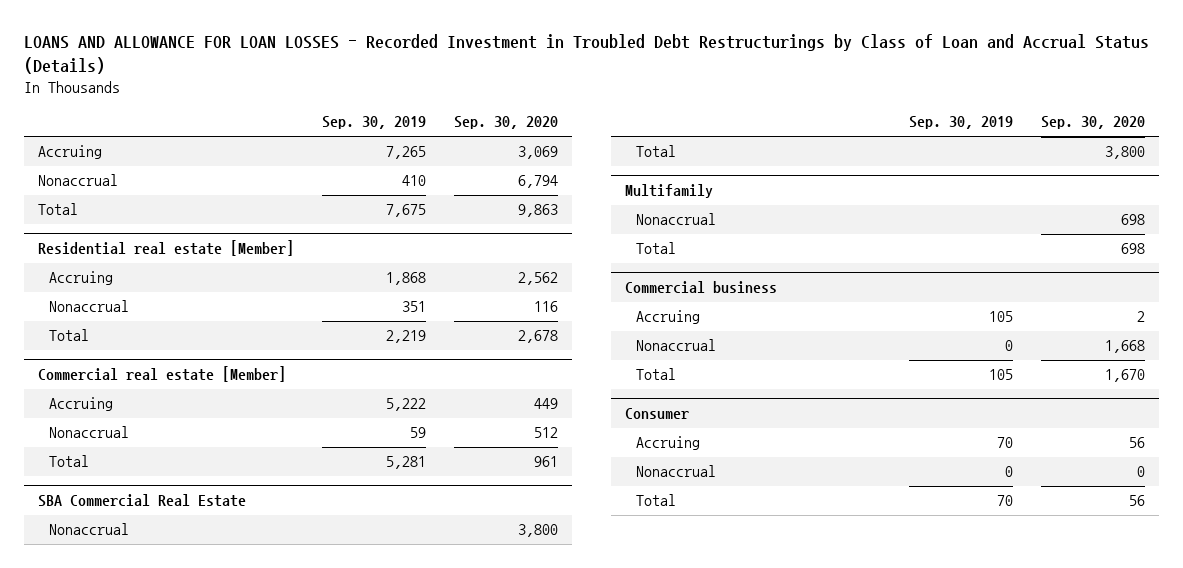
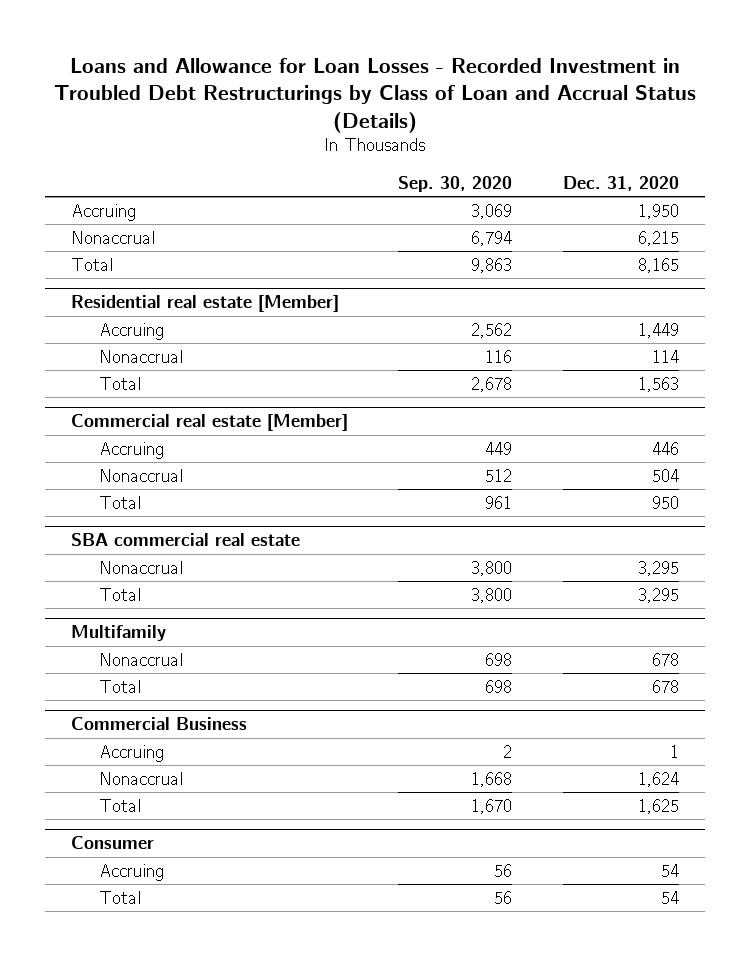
[23,34,1149,75] LOANS AND ALLOWANCE FOR LOAN LOSSES - Recorded Investment in Troubled Debt Restructurings by Class of Loan and Accrual Status (Details) -> [53,57,696,133] Loans and Allowance for Loan Losses - Recorded Investment in Troubled Debt Restructurings by Class of Loan and Accrual Status (Details)
[321,116,426,130] Sep. 30, 2019 -> none
none -> [563,175,680,191] Dec. 31, 2020
[37,494,246,508] SBA Commercial Real Estate -> [70,533,300,547] SBA commercial real estate
[624,281,777,295] Commercial business -> [70,717,247,731] Commercial Business
[636,465,717,478] Nonaccrual -> none

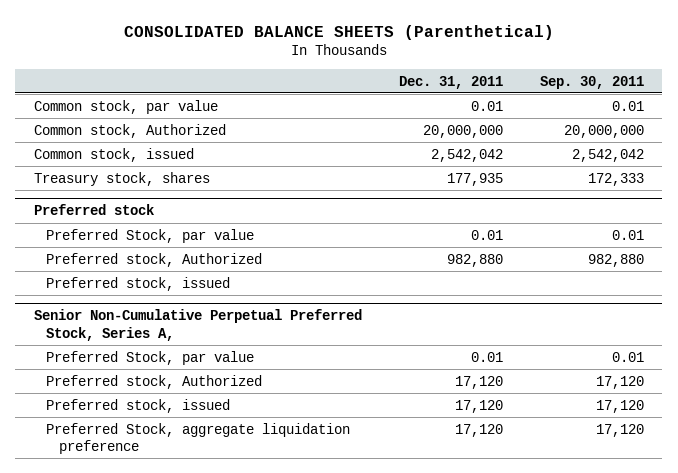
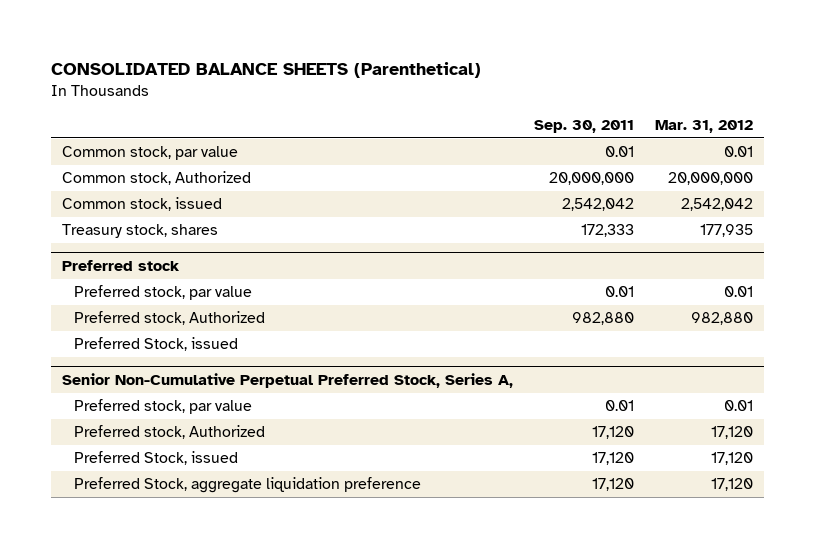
[398,75,503,89] Dec. 31, 2011 -> none
none -> [655,120,754,134] Mar. 31, 2012
[46,228,255,243] Preferred Stock, par value -> [74,285,253,301] Preferred stock, par value
[46,276,231,291] Preferred stock, issued -> [74,337,239,352] Preferred Stock, issued
[46,350,255,365] Preferred Stock, par value -> [74,399,253,415] Preferred stock, par value
[46,398,231,413] Preferred stock, issued -> [74,451,239,466] Preferred Stock, issued

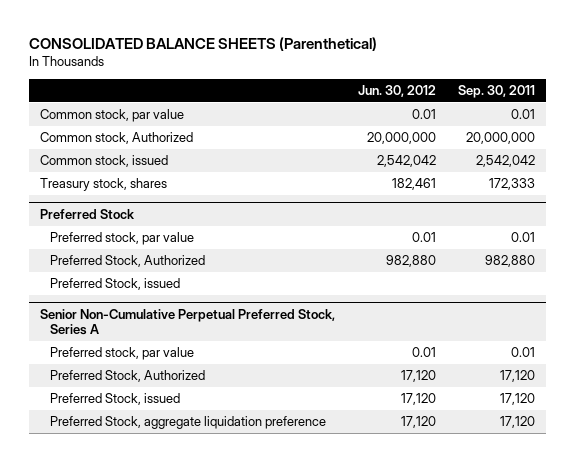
[655,120,754,134] Mar. 31, 2012 -> none
none -> [357,85,436,98] Jun. 30, 2012
[61,260,180,272] Preferred stock -> [39,208,135,219] Preferred Stock
[74,311,266,326] Preferred stock, Authorized -> [49,255,205,268] Preferred Stock, Authorized
[61,373,513,389] Senior Non-Cumulative Perpetual Preferred Stock, Series A, -> [39,308,335,336] Senior Non-Cumulative Perpetual Preferred Stock, Series A
[74,425,266,440] Preferred stock, Authorized -> [49,370,205,383] Preferred Stock, Authorized

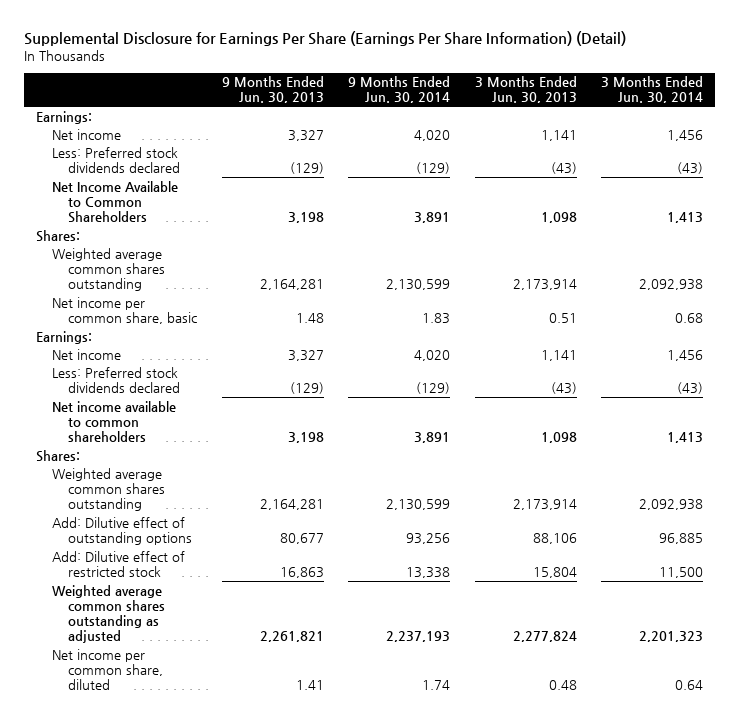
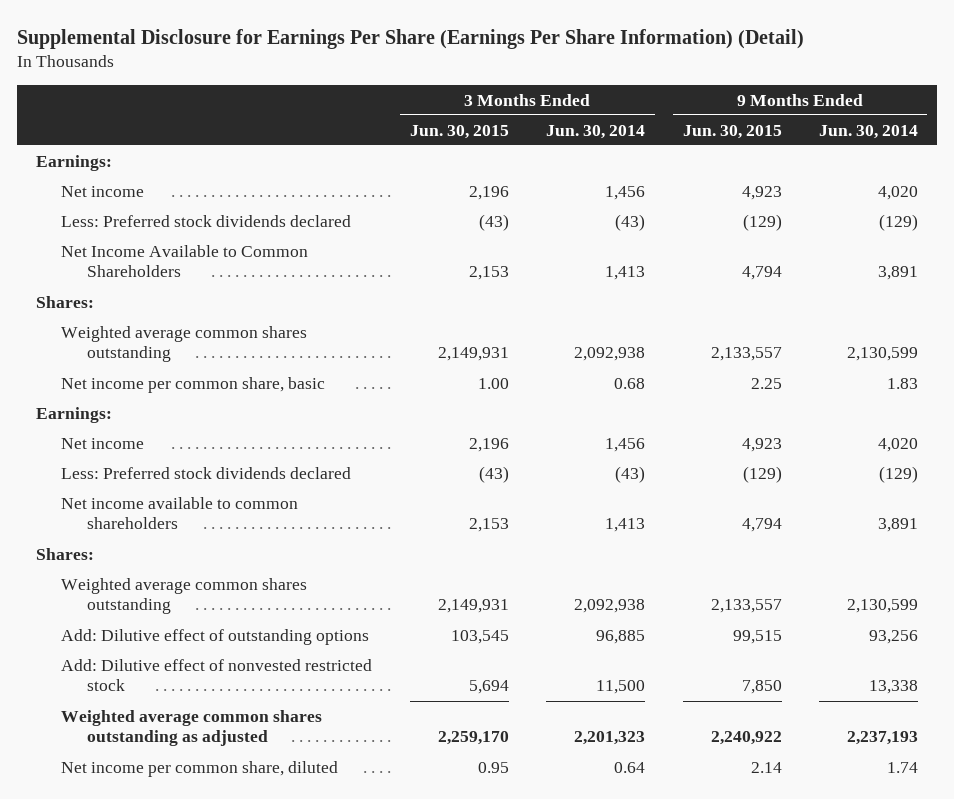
[221,76,324,104] 9 Months Ended Jun. 30, 2013 -> none
[474,76,577,104] 3 Months Ended Jun. 30, 2013 -> none
none -> [409,124,509,139] Jun. 30, 2015
none -> [682,124,782,139] Jun. 30, 2015
[52,550,186,577] Add: Dilutive effect of restricted stock -> [61,658,373,692] Add: Dilutive effect of nonvested restricted stock

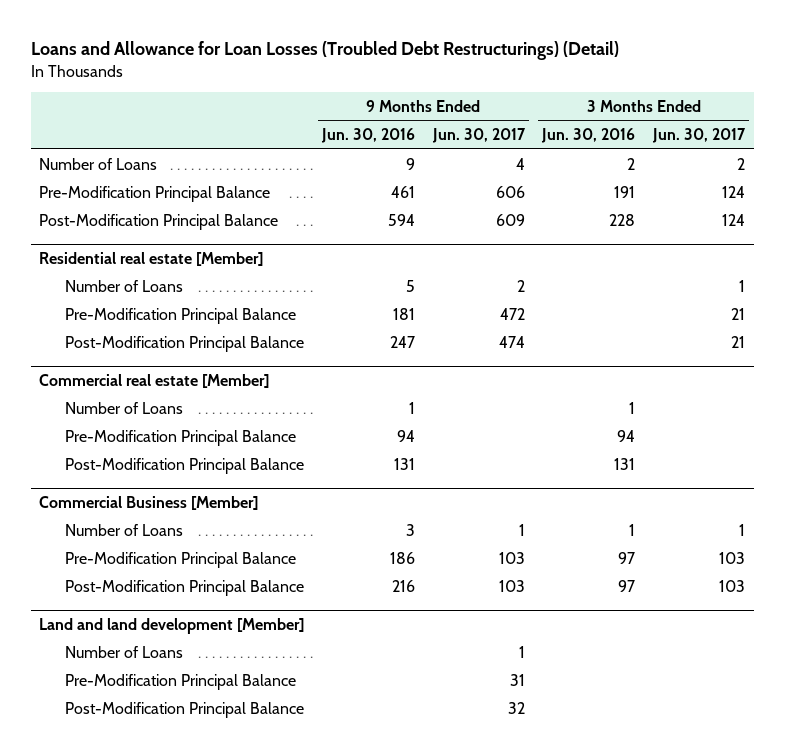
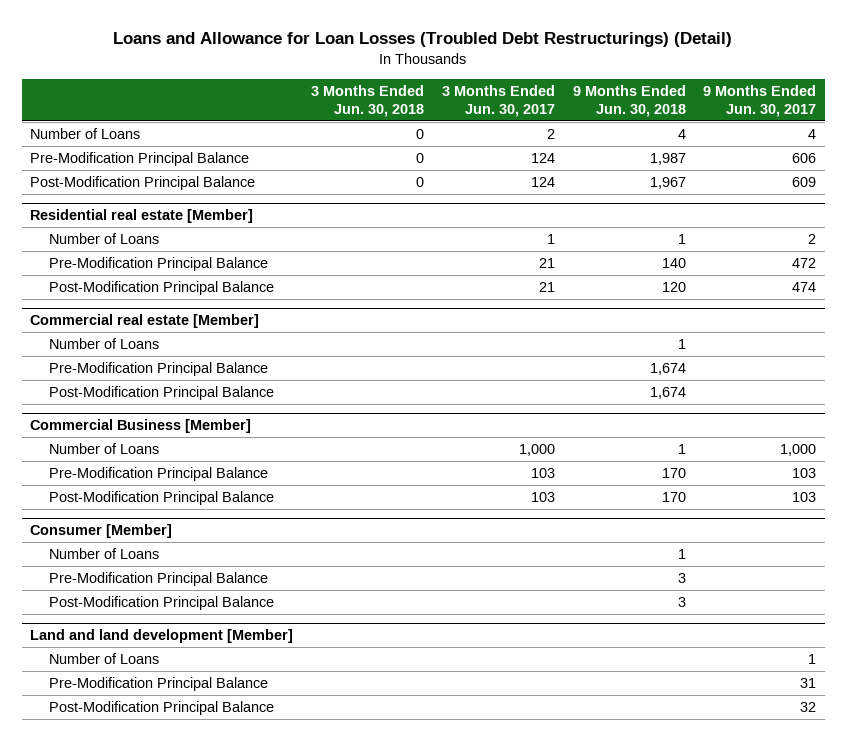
[321,128,416,144] Jun. 30, 2016 -> none
[541,128,636,144] Jun. 30, 2016 -> none
none -> [311,84,425,118] 3 Months Ended Jun. 30, 2018
none -> [572,84,686,118] 9 Months Ended Jun. 30, 2018
[518,523,525,536] 1 -> [780,443,817,456] 1,000
[739,523,746,536] 1 -> [518,443,555,456] 1,000
none -> [30,523,173,538] Consumer [Member]
none -> [48,547,159,559] Number of Loans
none -> [48,571,268,586] Pre-Modification Principal Balance
none -> [48,595,274,610] Post-Modification Principal Balance

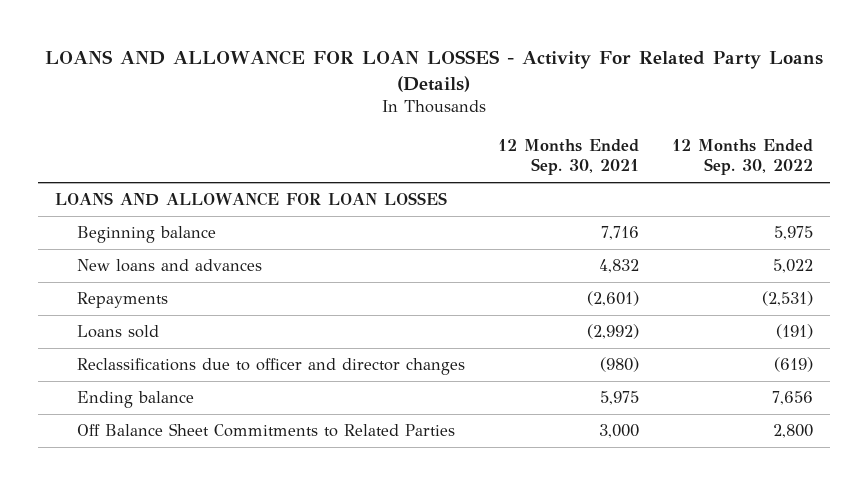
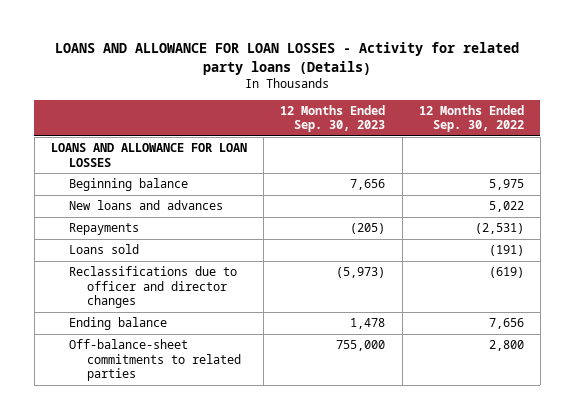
[45,50,824,92] LOANS AND ALLOWANCE FOR LOAN LOSSES - Activity For Related Party Loans (Details) -> [55,41,520,75] LOANS AND ALLOWANCE FOR LOAN LOSSES - Activity for related party loans (Details)
[498,139,640,176] 12 Months Ended Sep. 30, 2021 -> none
none -> [280,104,386,133] 12 Months Ended Sep. 30, 2023
[76,423,455,438] Off Balance Sheet Commitments to Related Parties -> [69,339,242,381] Off-balance-sheet commitments to related parties

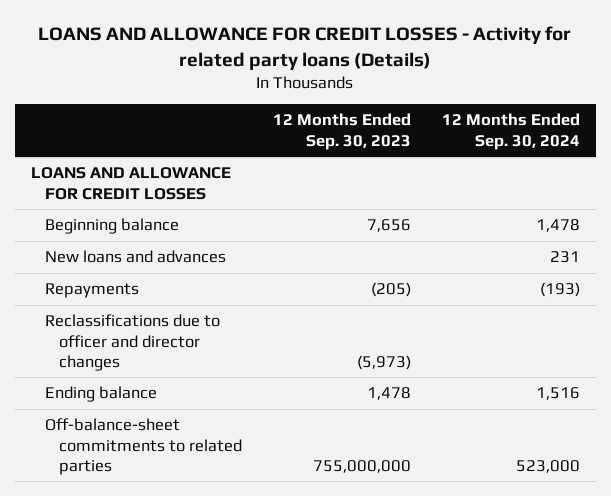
[55,41,520,75] LOANS AND ALLOWANCE FOR LOAN LOSSES - Activity for related party loans (Details) -> [38,26,572,70] LOANS AND ALLOWANCE FOR CREDIT LOSSES - Activity for related party loans (Details)
[418,104,524,133] 12 Months Ended Sep. 30, 2022 -> none
none -> [442,113,581,150] 12 Months Ended Sep. 30, 2024
[51,143,248,167] LOANS AND ALLOWANCE FOR LOAN LOSSES -> [30,167,231,200] LOANS AND ALLOWANCE FOR CREDIT LOSSES
[69,244,140,255] Loans sold -> none
[336,340,386,352] 755,000 -> [312,459,411,473] 755,000,000

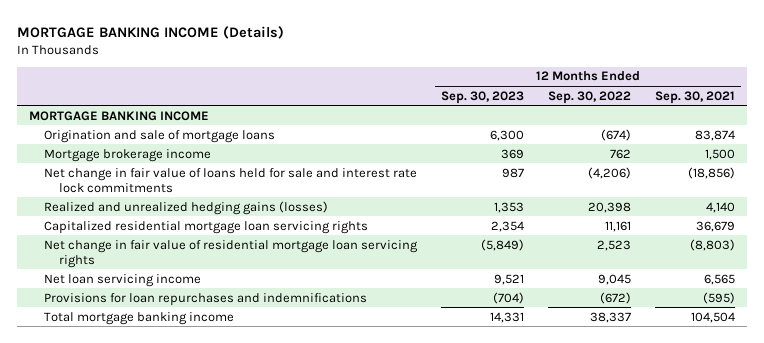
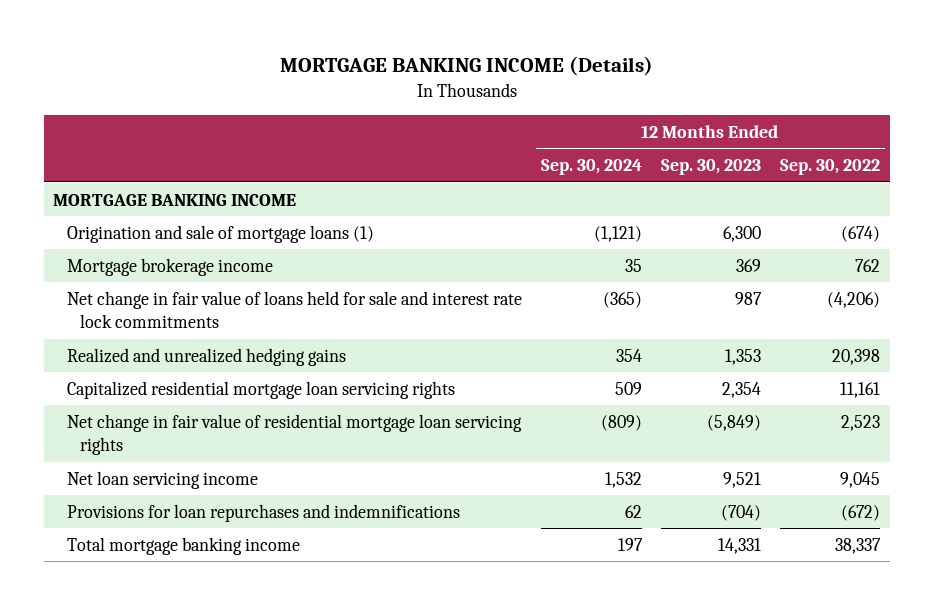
[655,90,736,104] Sep. 30, 2021 -> none
none -> [540,159,642,176] Sep. 30, 2024
[43,129,275,143] Origination and sale of mortgage loans -> [66,224,374,243] Origination and sale of mortgage loans (1)
[43,200,328,215] Realized and unrealized hedging gains (losses) -> [66,347,346,366] Realized and unrealized hedging gains

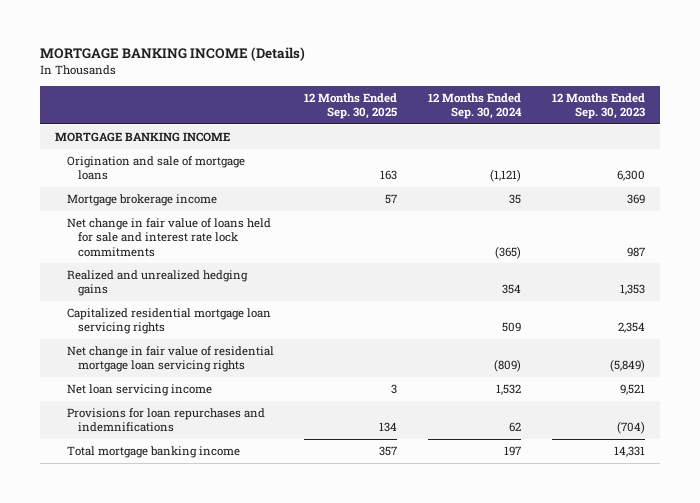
[779,159,880,176] Sep. 30, 2022 -> none
none -> [304,92,398,120] 12 Months Ended Sep. 30, 2025
[66,224,374,243] Origination and sale of mortgage loans (1) -> [66,155,245,181] Origination and sale of mortgage loans

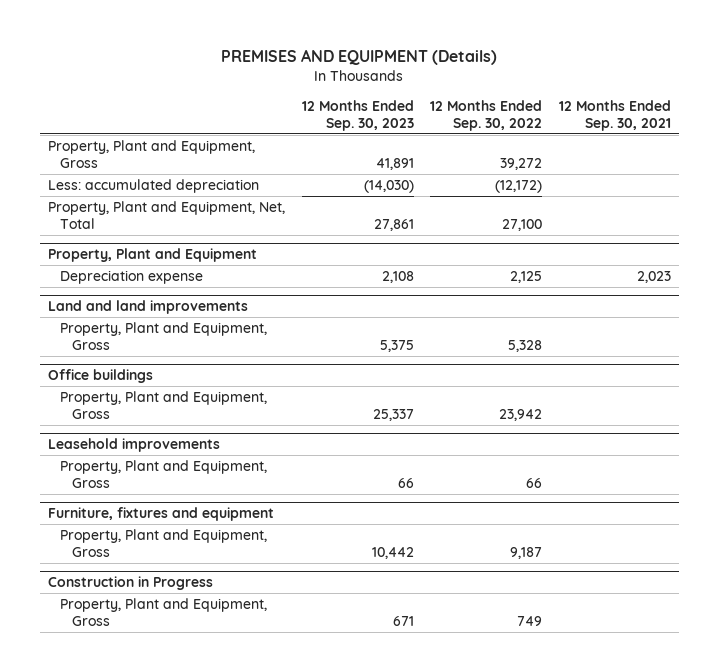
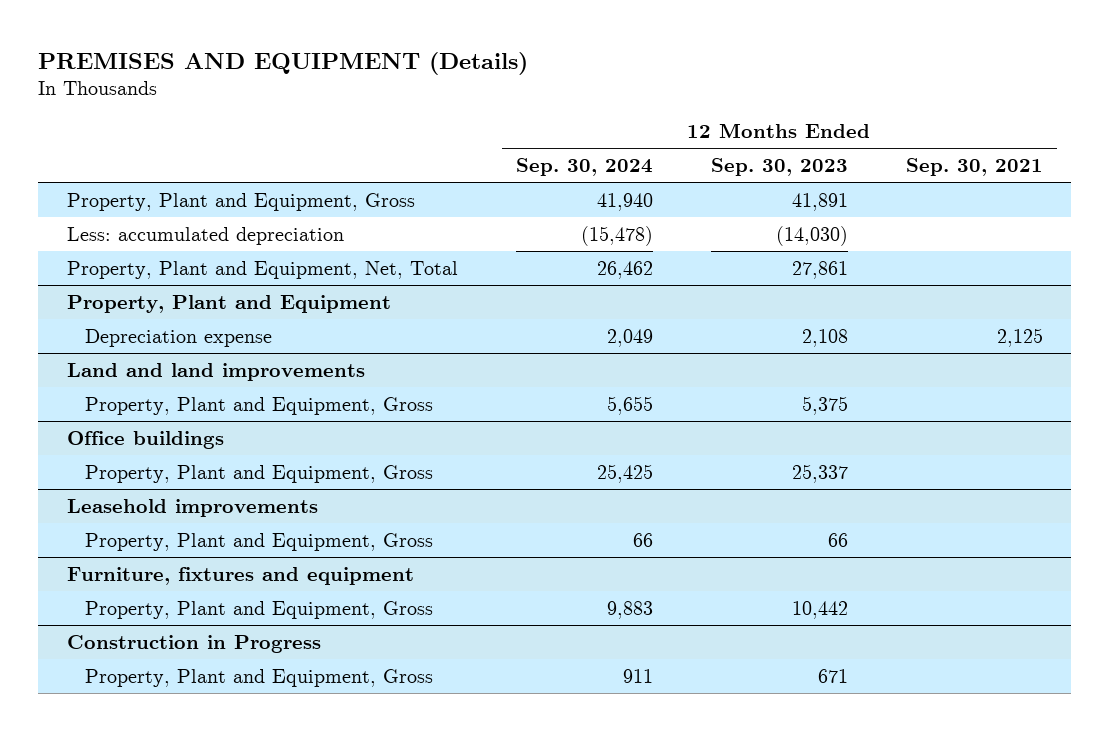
[430,100,543,131] 12 Months Ended Sep. 30, 2022 -> none
none -> [516,158,654,177] Sep. 30, 2024
[636,271,671,284] 2,023 -> [996,327,1043,347] 2,125

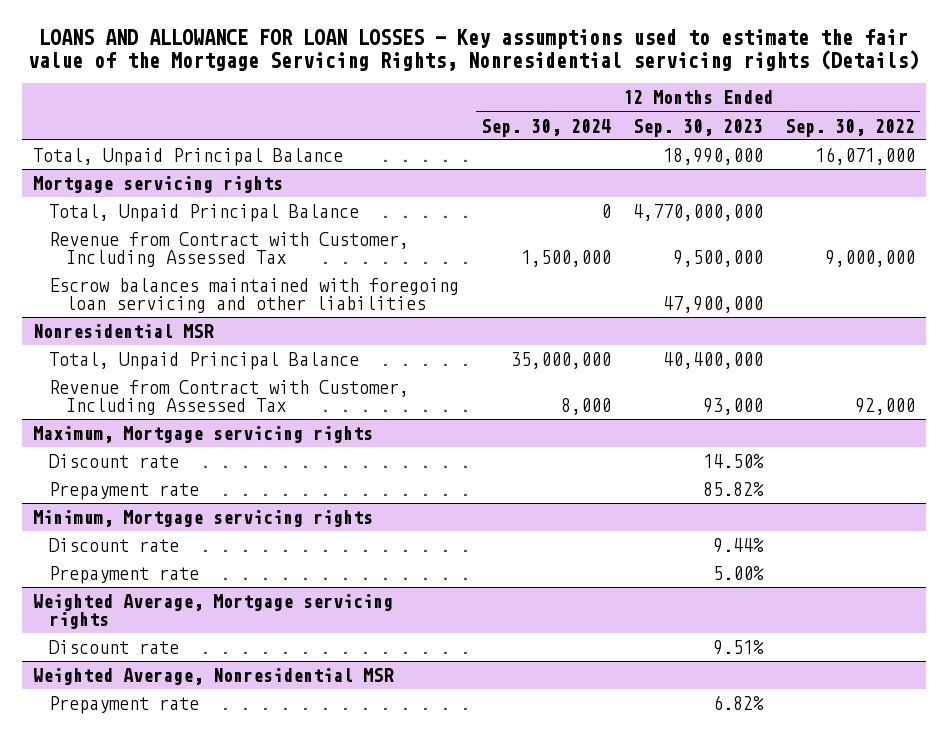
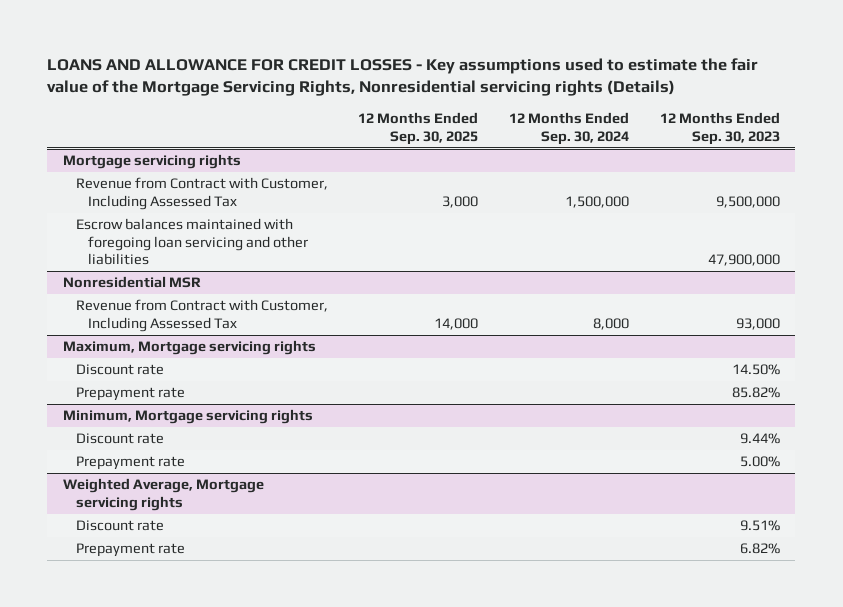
[27,29,919,72] LOANS AND ALLOWANCE FOR LOAN LOSSES - Key assumptions used to estimate the fair value of the Mortgage Servicing Rights, Nonresidential servicing rights (Details) -> [47,57,759,97] LOANS AND ALLOWANCE FOR CREDIT LOSSES - Key assumptions used to estimate the fair value of the Mortgage Servicing Rights, Nonresidential servicing rights (Details)
[784,118,915,137] Sep. 30, 2022 -> none
none -> [358,112,479,145] 12 Months Ended Sep. 30, 2025
[32,147,343,166] Total, Unpaid Principal Balance -> none
[49,203,360,222] Total, Unpaid Principal Balance -> none
[49,351,360,370] Total, Unpaid Principal Balance -> none
[32,667,394,685] Weighted Average, Nonresidential MSR -> none

